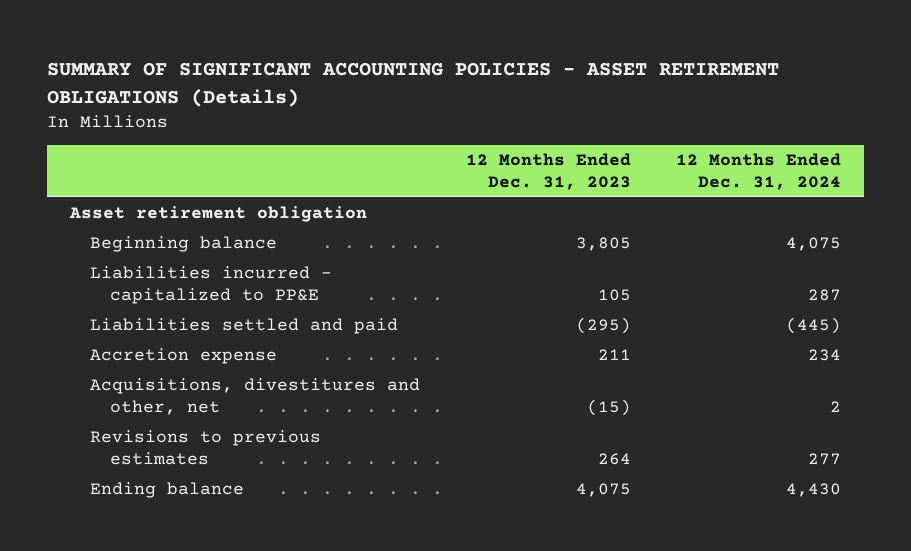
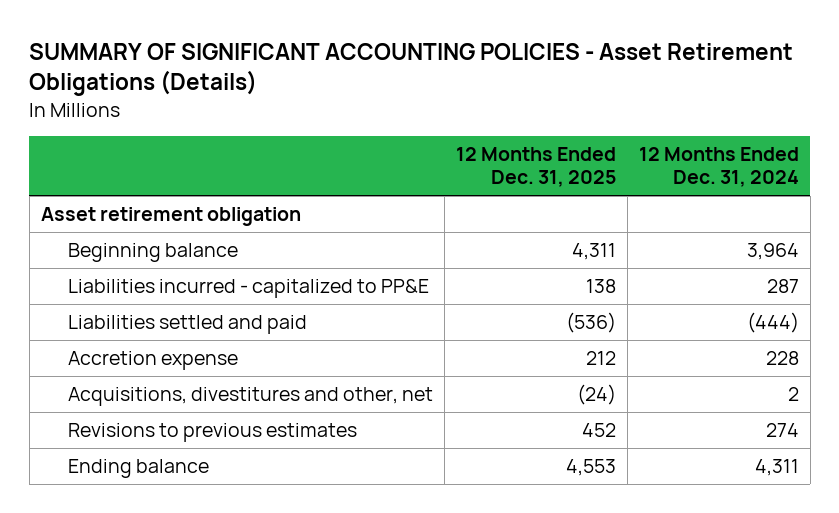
[47,61,780,107] SUMMARY OF SIGNIFICANT ACCOUNTING POLICIES - ASSET RETIREMENT OBLIGATIONS (Details) -> [29,42,794,97] SUMMARY OF SIGNIFICANT ACCOUNTING POLICIES - Asset Retirement Obligations (Details)
[465,153,631,190] 12 Months Ended Dec. 31, 2023 -> none
none -> [456,147,617,188] 12 Months Ended Dec. 31, 2025
[786,237,842,252] 4,075 -> [746,243,799,261] 3,964
[786,317,842,335] (445) -> [746,312,799,334] (444)
[808,349,842,362] 234 -> [765,351,799,366] 228
[808,453,842,466] 277 -> [765,423,799,438] 274
[786,483,842,498] 4,430 -> [754,459,799,477] 4,311

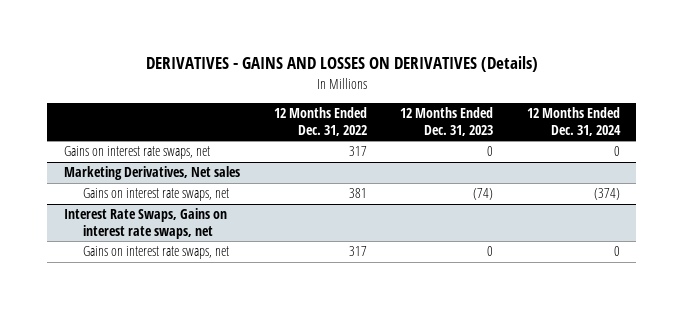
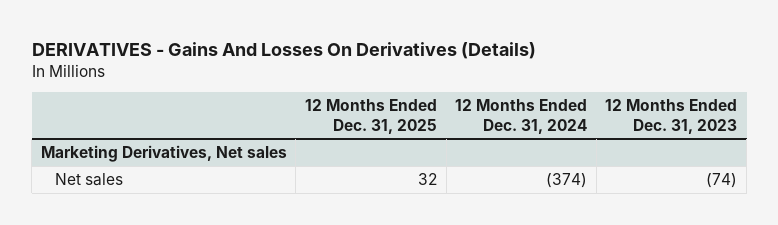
[145,56,538,73] DERIVATIVES - GAINS AND LOSSES ON DERIVATIVES (Details) -> [31,41,536,59] DERIVATIVES - Gains And Losses On Derivatives (Details)
[273,107,367,136] 12 Months Ended Dec. 31, 2022 -> none
none -> [304,99,437,134] 12 Months Ended Dec. 31, 2025
[64,146,211,160] Gains on interest rate swaps, net -> none
[64,208,228,240] Interest Rate Swaps, Gains on interest rate swaps, net -> none
[83,246,230,260] Gains on interest rate swaps, net -> none
[83,188,230,202] Gains on interest rate swaps, net -> [54,173,123,187] Net sales

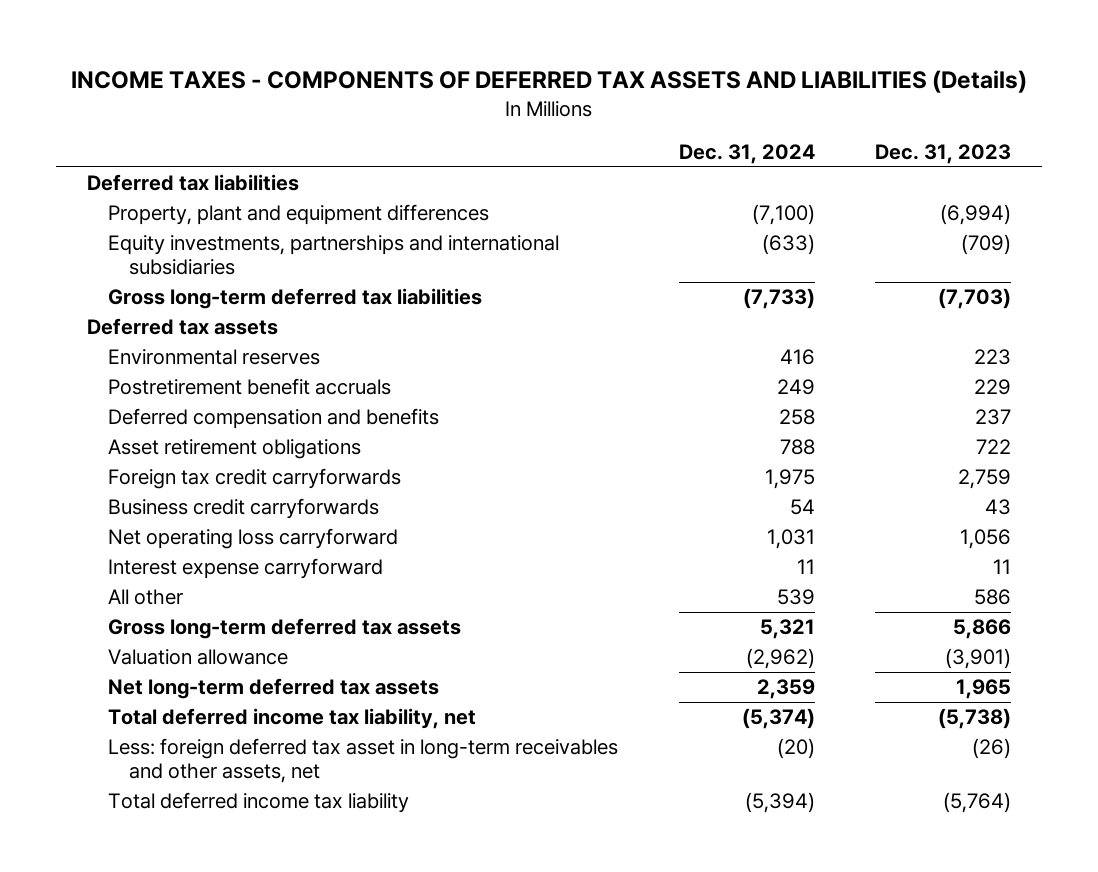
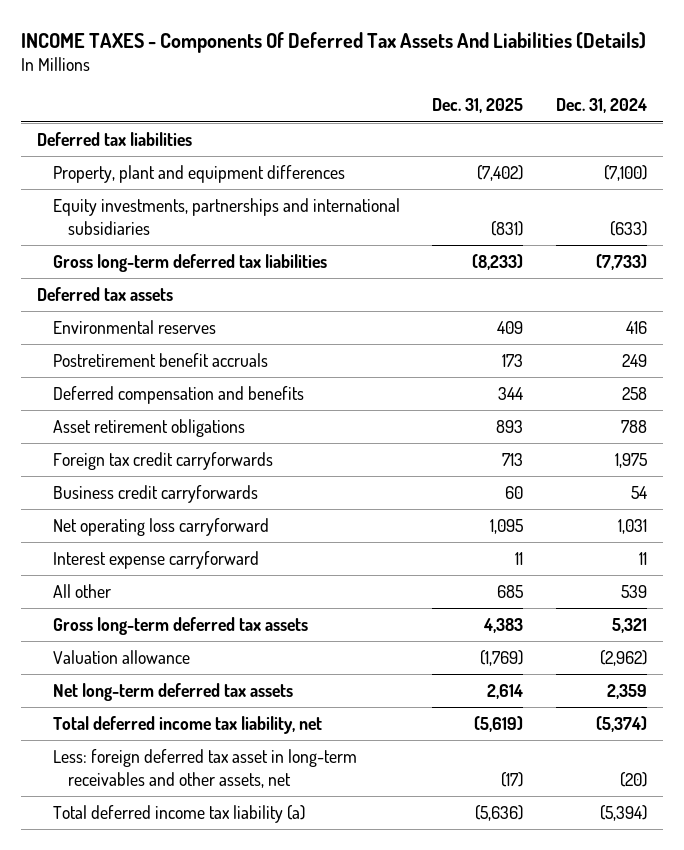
[71,70,1028,94] INCOME TAXES - COMPONENTS OF DEFERRED TAX ASSETS AND LIABILITIES (Details) -> [20,31,646,53] INCOME TAXES - Components Of Deferred Tax Assets And Liabilities (Details)
[875,143,1012,164] Dec. 31, 2023 -> none
none -> [432,98,524,114] Dec. 31, 2025
[107,792,409,814] Total deferred income tax liability -> [52,805,305,824] Total deferred income tax liability (a)

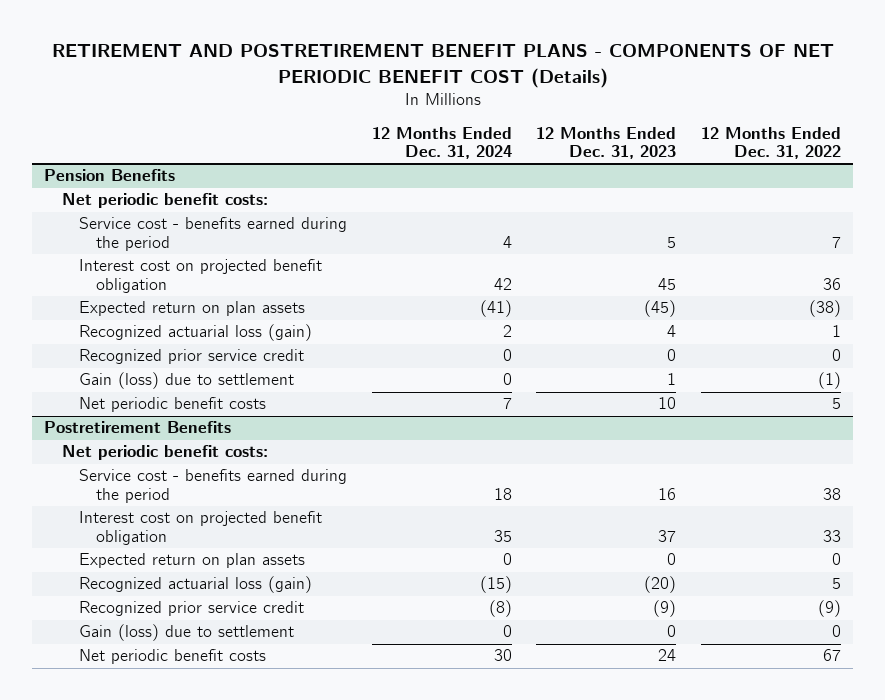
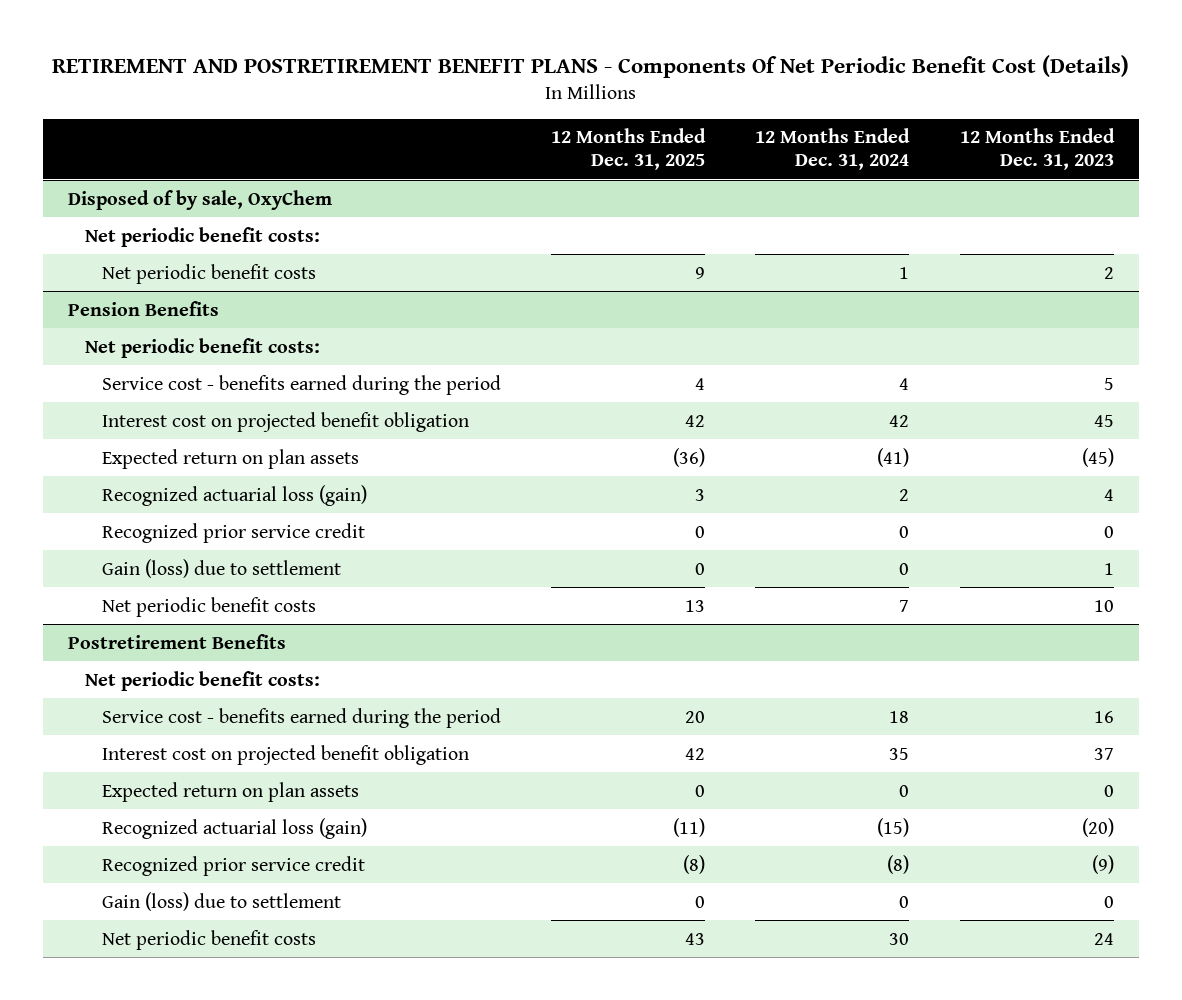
[51,44,834,88] RETIREMENT AND POSTRETIREMENT BENEFIT PLANS - COMPONENTS OF NET PERIODIC BENEFIT COST (Details) -> [51,54,1129,78] RETIREMENT AND POSTRETIREMENT BENEFIT PLANS - Components Of Net Periodic Benefit Cost (Details)
[700,126,841,160] 12 Months Ended Dec. 31, 2022 -> none
none -> [551,128,707,171] 12 Months Ended Dec. 31, 2025
none -> [67,189,332,210] Disposed of by sale, OxyChem
none -> [84,226,320,247] Net periodic benefit costs:
none -> [101,263,316,284] Net periodic benefit costs

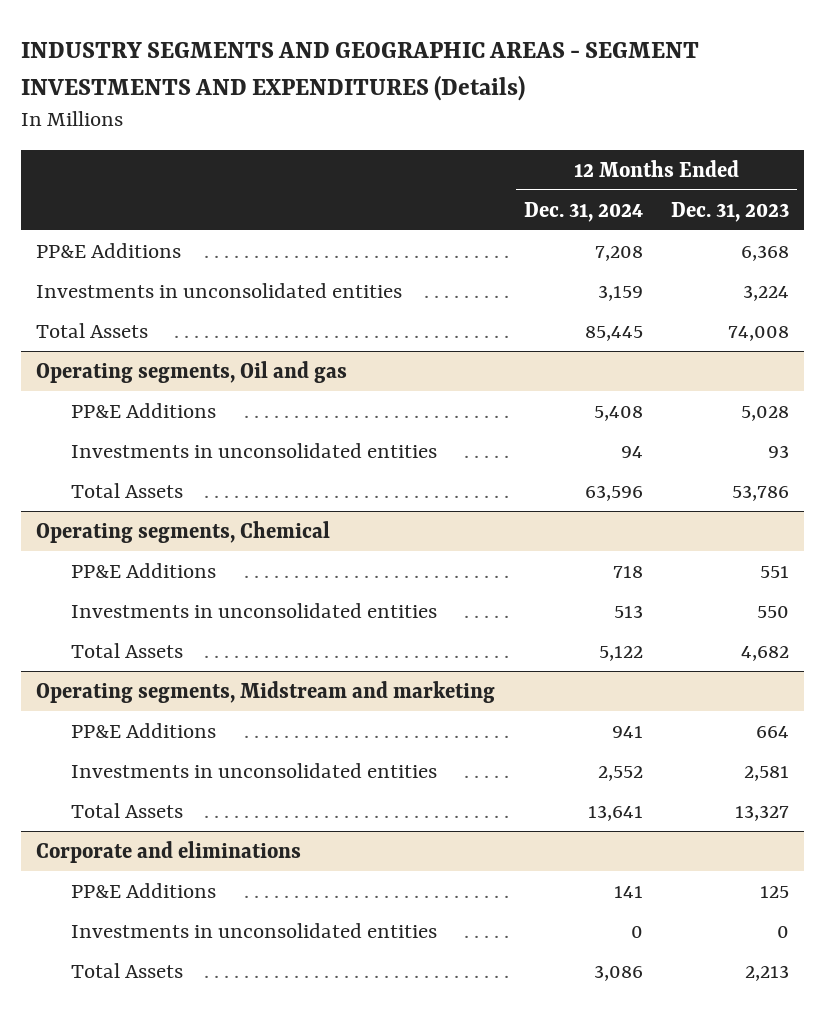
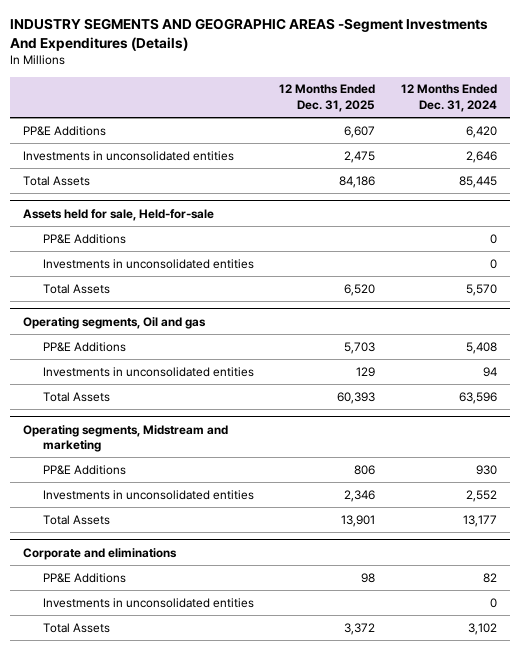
[21,41,700,101] INDUSTRY SEGMENTS AND GEOGRAPHIC AREAS - SEGMENT INVESTMENTS AND EXPENDITURES (Details) -> [10,18,489,52] INDUSTRY SEGMENTS AND GEOGRAPHIC AREAS -Segment Investments And Expenditures (Details)
[671,201,790,222] Dec. 31, 2023 -> none
none -> [279,84,376,112] 12 Months Ended Dec. 31, 2025
[594,245,643,261] 7,208 -> [466,125,498,138] 6,420
[597,284,643,301] 3,159 -> [466,150,498,163] 2,646
none -> [23,208,215,221] Assets held for sale, Held-for-sale
none -> [42,233,126,244] PP&E Additions
none -> [42,258,254,269] Investments in unconsolidated entities
none -> [42,283,110,294] Total Assets
[35,520,330,543] Operating segments, Chemical -> none
[70,562,216,578] PP&E Additions -> none
[70,602,437,618] Investments in unconsolidated entities -> none
[70,642,183,658] Total Assets -> none
[611,725,643,738] 941 -> [476,464,498,475] 930
[587,804,643,821] 13,641 -> [463,514,498,527] 13,177
[613,885,643,898] 141 -> [483,572,498,583] 82
[593,964,643,981] 3,086 -> [468,622,498,635] 3,102

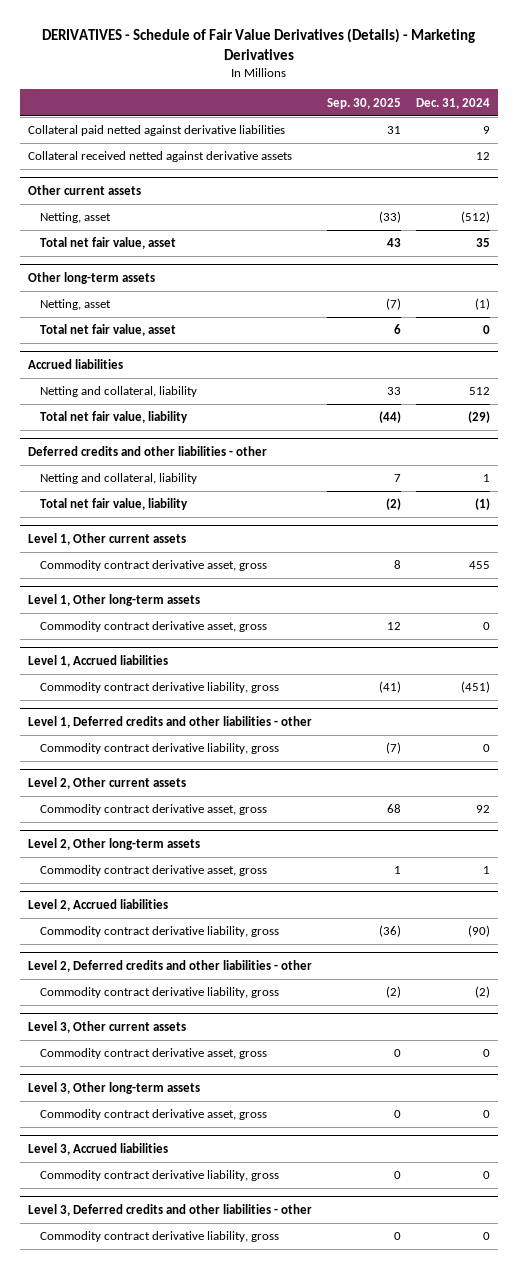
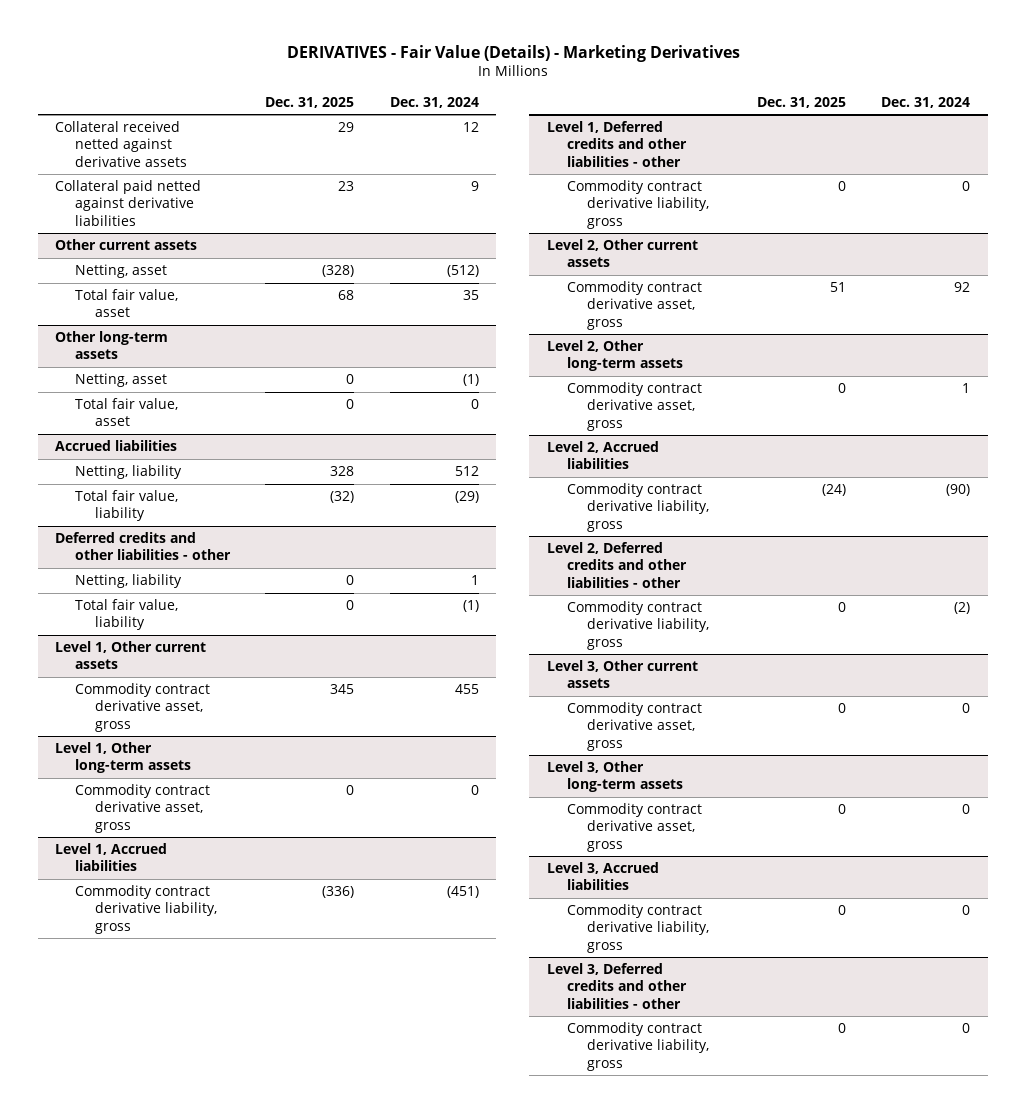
[42,27,476,60] DERIVATIVES - Schedule of Fair Value Derivatives (Details) - Marketing Derivatives -> [286,45,740,63] DERIVATIVES - Fair Value (Details) - Marketing Derivatives
[327,97,402,109] Sep. 30, 2025 -> none
none -> [265,96,355,108] Dec. 31, 2025
[27,125,285,137] Collateral paid netted against derivative liabilities -> [55,180,202,226] Collateral paid netted against derivative liabilities
[40,237,177,250] Total net fair value, asset -> [75,289,179,318] Total fair value, asset
[40,324,177,337] Total net fair value, asset -> [75,398,179,427] Total fair value, asset
[40,386,198,398] Netting and collateral, liability -> [75,465,183,480] Netting, liability
[40,411,189,424] Total net fair value, liability -> [75,490,179,522] Total fair value, liability
[40,473,198,485] Netting and collateral, liability -> [75,574,183,589] Netting, liability
[40,498,189,511] Total net fair value, liability -> [75,599,179,631] Total fair value, liability

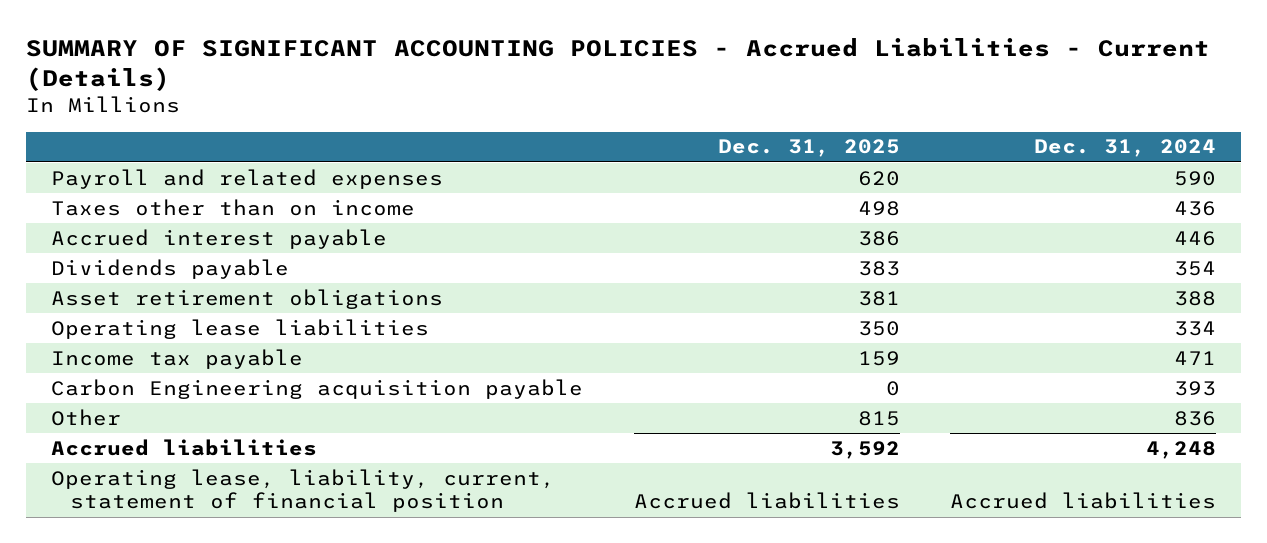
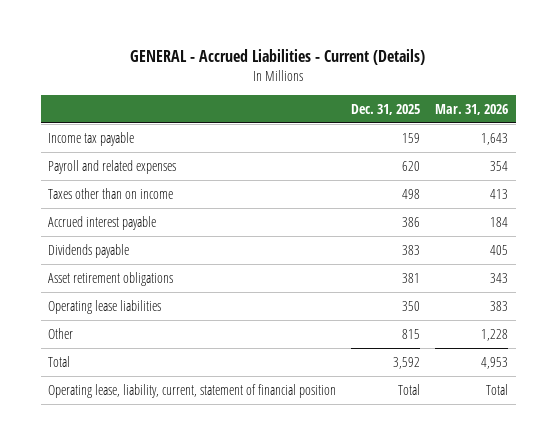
[25,37,1210,92] SUMMARY OF SIGNIFICANT ACCOUNTING POLICIES - Accrued Liabilities - Current (Details) -> [130,49,426,66] GENERAL - Accrued Liabilities - Current (Details)
[1034,139,1217,158] Dec. 31, 2024 -> none
none -> [435,103,509,115] Mar. 31, 2026
[51,348,304,369] Income tax payable -> [48,131,135,146] Income tax payable
[51,378,584,399] Carbon Engineering acquisition payable -> none
[51,438,318,456] Accrued liabilities -> [48,355,71,367] Total
[633,492,900,510] Accrued liabilities -> [398,383,421,395] Total

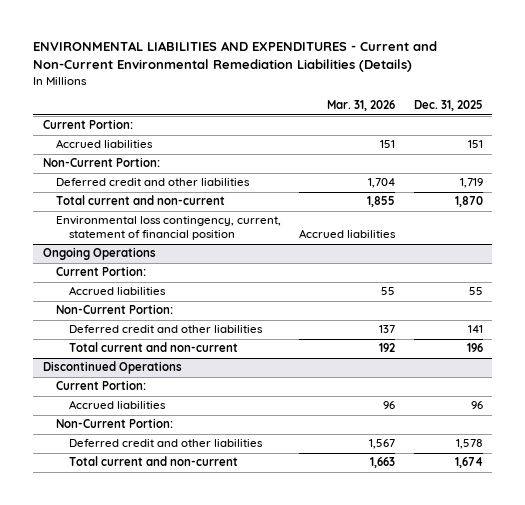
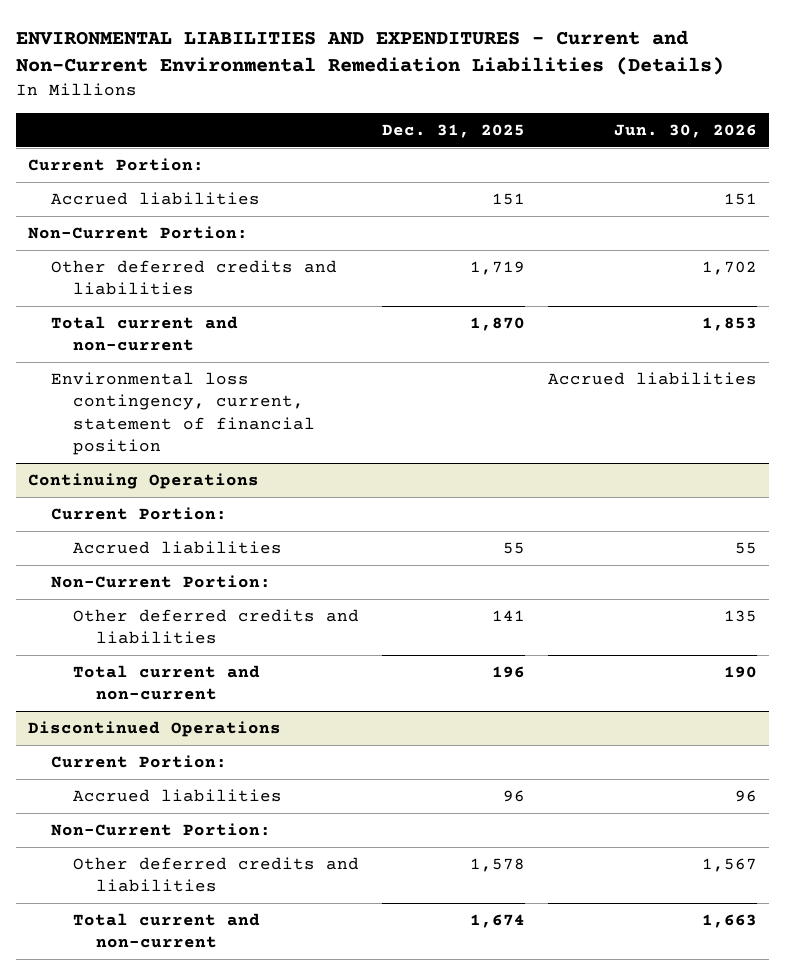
[327,100,396,112] Mar. 31, 2026 -> none
none -> [614,124,758,139] Jun. 30, 2026
[55,178,250,187] Deferred credit and other liabilities -> [50,260,337,296] Other deferred credits and liabilities
[42,247,156,261] Ongoing Operations -> [27,473,259,490] Continuing Operations
[68,325,263,334] Deferred credit and other liabilities -> [73,609,360,645] Other deferred credits and liabilities
[68,439,263,448] Deferred credit and other liabilities -> [73,857,360,893] Other deferred credits and liabilities

